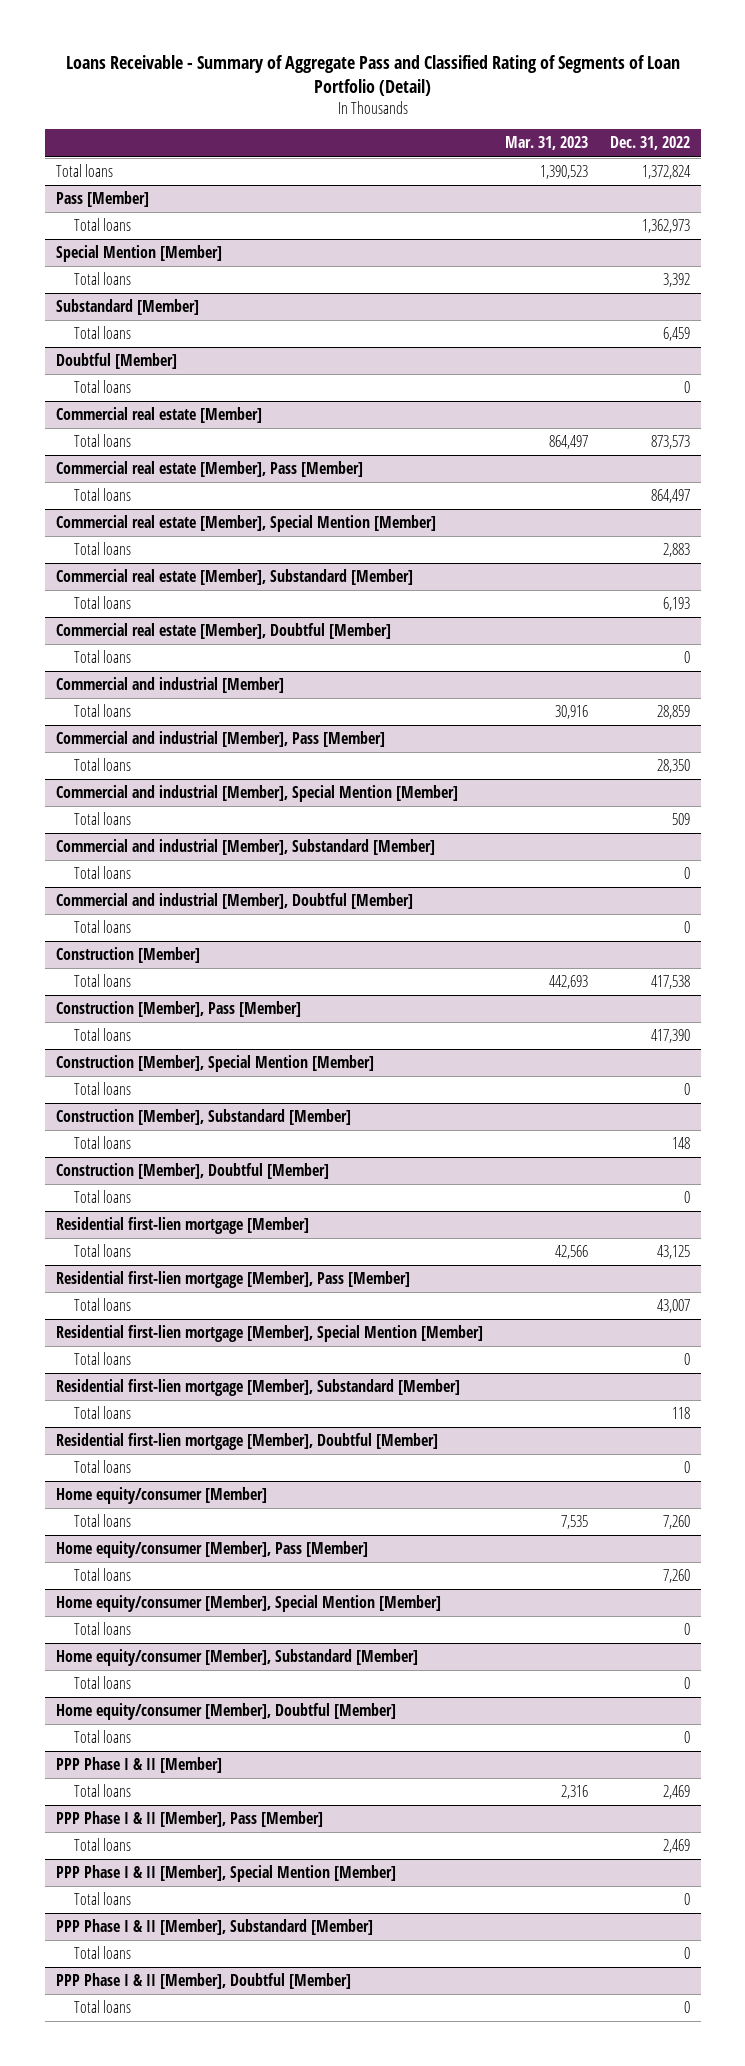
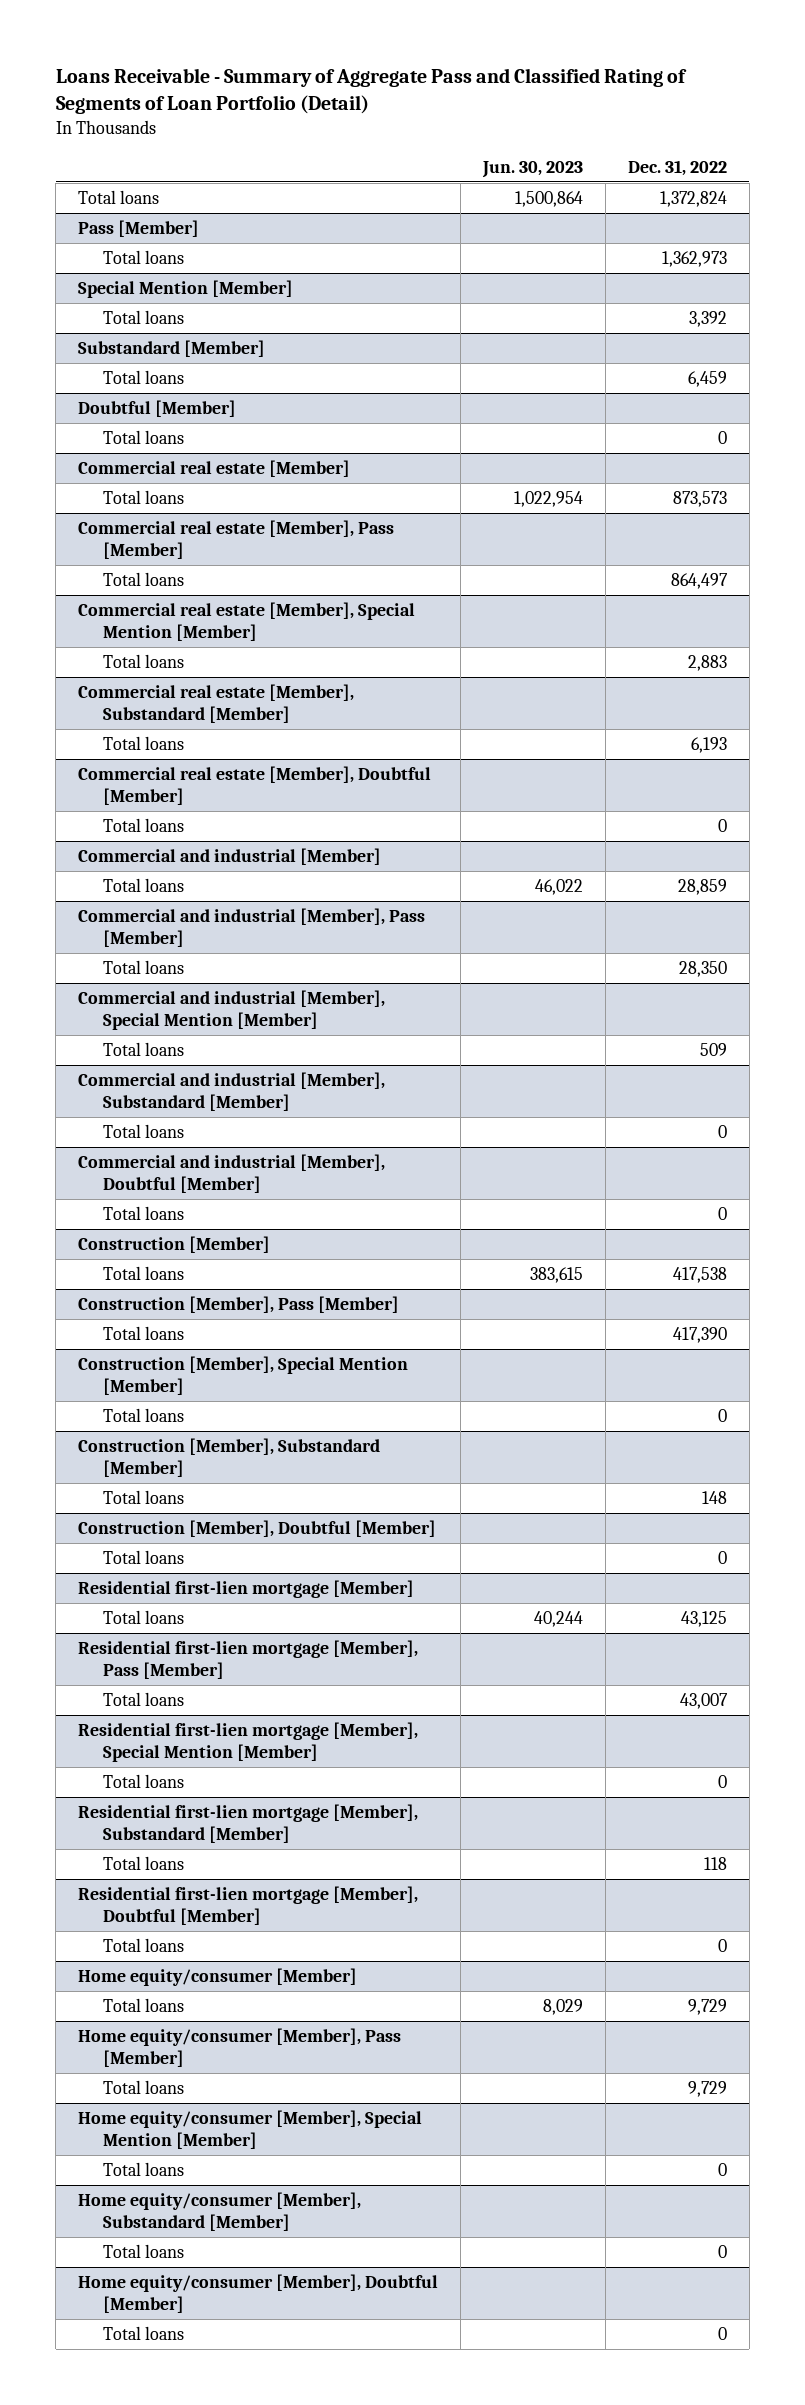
[504,136,588,151] Mar. 31, 2023 -> none
none -> [481,160,583,178] Jun. 30, 2023
[662,1515,690,1530] 7,260 -> [687,1998,727,2015] 9,729
[662,1569,690,1584] 7,260 -> [687,2080,727,2097] 9,729
[55,1757,222,1774] PPP Phase I & II [Member] -> none
[74,1784,132,1798] Total loans -> none
[55,1811,323,1828] PPP Phase I & II [Member], Pass [Member] -> none
[74,1838,132,1852] Total loans -> none
[55,1865,396,1883] PPP Phase I & II [Member], Special Mention [Member] -> none
[74,1892,132,1906] Total loans -> none
[55,1919,373,1936] PPP Phase I & II [Member], Substandard [Member] -> none
[74,1946,132,1960] Total loans -> none
[55,1973,351,1990] PPP Phase I & II [Member], Doubtful [Member] -> none
[74,2000,132,2014] Total loans -> none

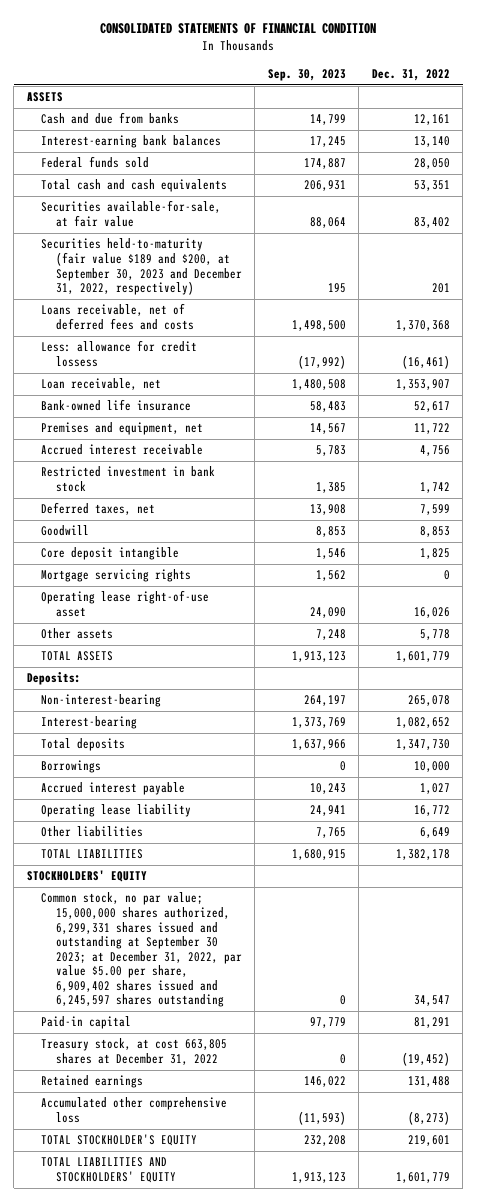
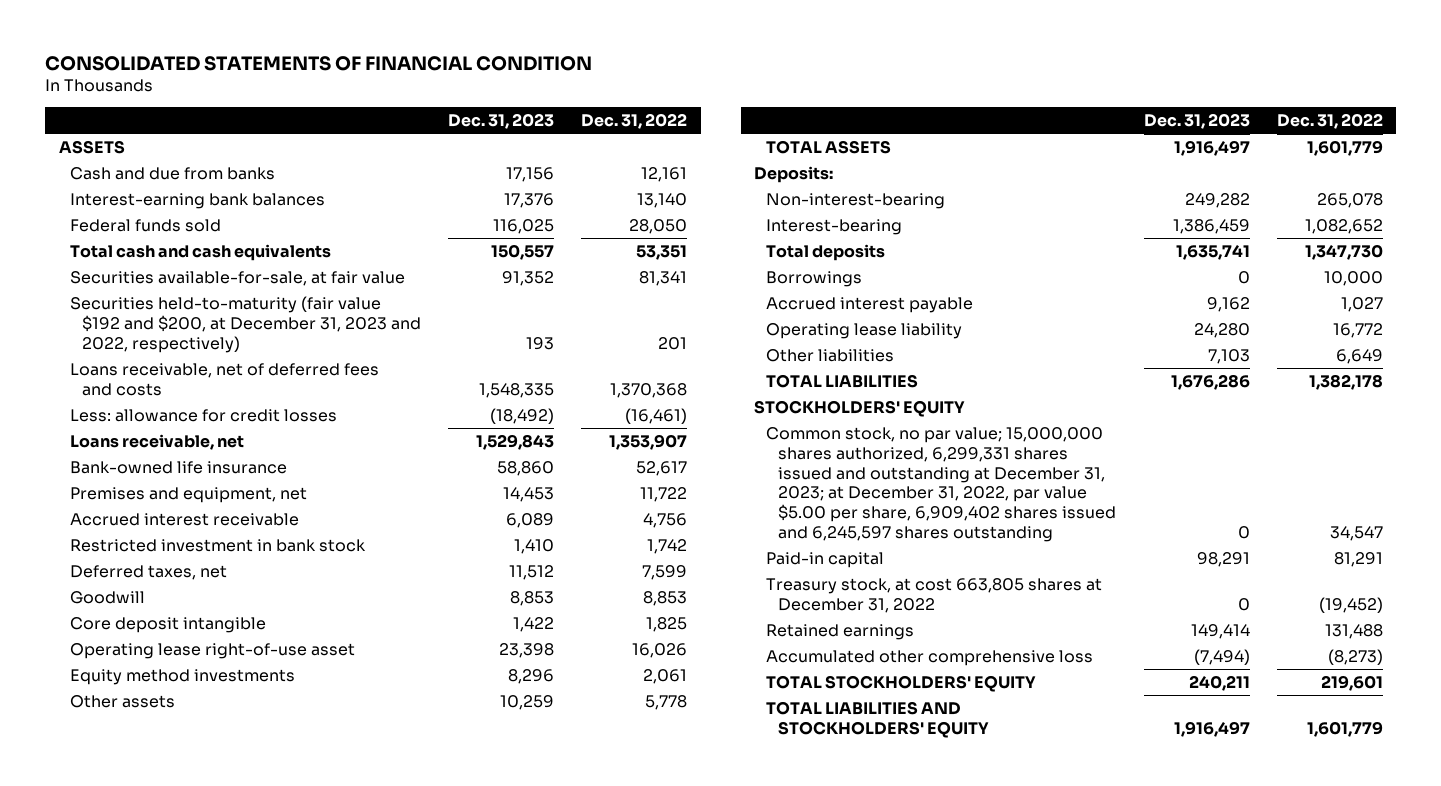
[267,68,346,81] Sep. 30, 2023 -> none
none -> [448,113,555,130] Dec. 31, 2023
[413,216,450,228] 83,402 -> [639,270,688,286] 81,341
[41,238,242,296] Securities held-to-maturity (fair value $189 and $200, at September 30, 2023 and December 31, 2022, respectively) -> [70,295,422,353] Securities held-to-maturity (fair value $192 and $200, at December 31, 2023 and 2022, respectively)
[41,340,198,367] Less: allowance for credit lossess -> [70,408,338,422] Less: allowance for credit losses
[41,378,162,391] Loan receivable, net -> [70,433,245,450] Loans receivable, net
[41,569,192,583] Mortgage servicing rights -> none
none -> [70,668,296,685] Equity method investments
[41,892,242,1008] Common stock, no par value; 15,000,000 shares authorized, 6,299,331 shares issued and outstanding at September 30 2023; at December 31, 2022, par value $5.00 per share, 6,909,402 shares issued and 6,245,597 shares outstanding -> [765,426,1116,543] Common stock, no par value; 15,000,000 shares authorized, 6,299,331 shares issued and outstanding at December 31, 2023; at December 31, 2022, par value $5.00 per share, 6,909,402 shares issued and 6,245,597 shares outstanding
[41,1134,198,1147] TOTAL STOCKHOLDER'S EQUITY -> [765,674,1036,692] TOTAL STOCKHOLDERS' EQUITY

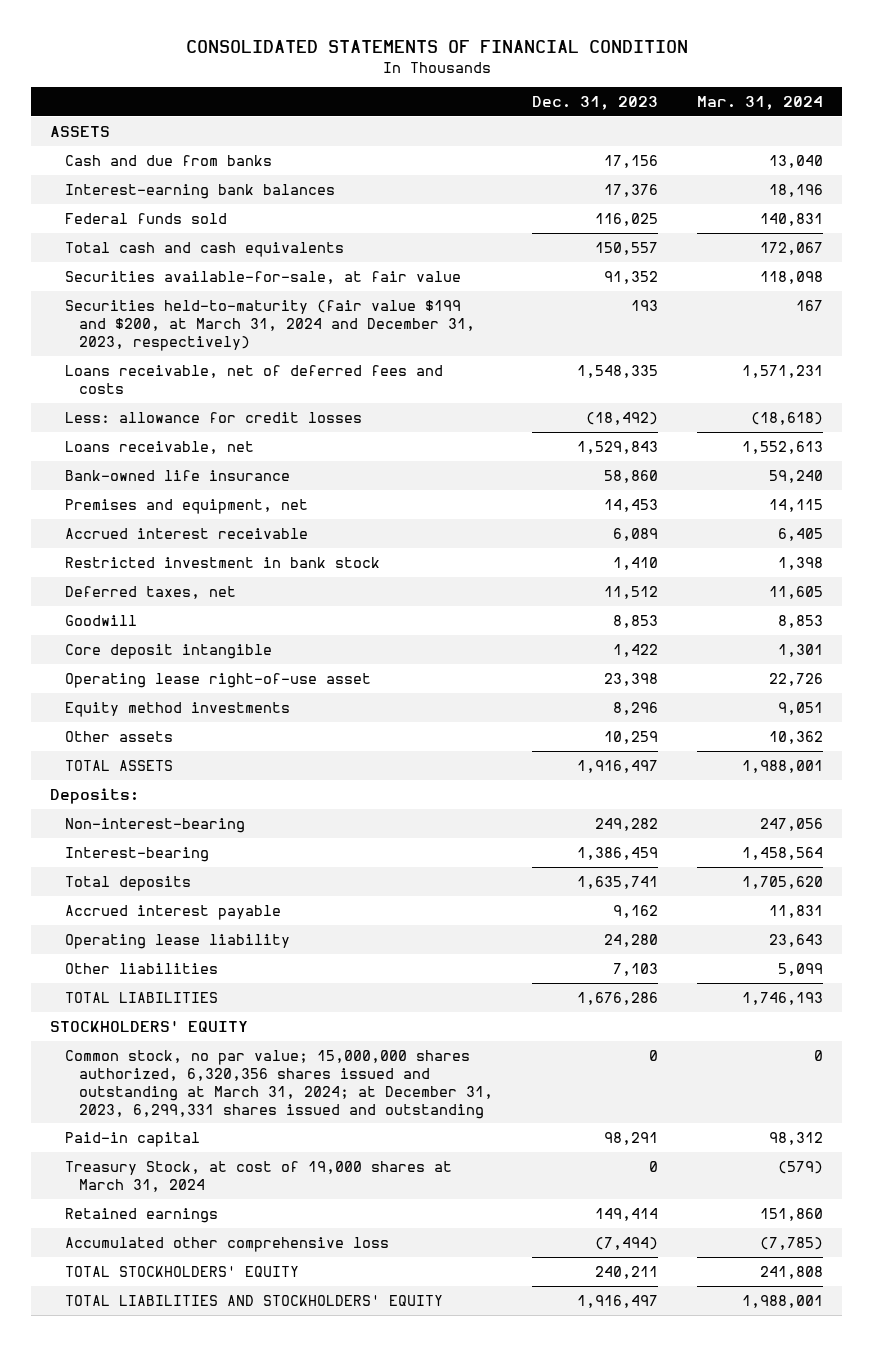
[581,113,688,130] Dec. 31, 2022 -> none
none -> [696,95,823,110] Mar. 31, 2024
[70,295,422,353] Securities held-to-maturity (fair value $192 and $200, at December 31, 2023 and 2022, respectively) -> [64,299,475,351] Securities held-to-maturity (fair value $199 and $200, at March 31, 2024 and December 31, 2023, respectively)
[765,270,862,287] Borrowings -> none
[765,426,1116,543] Common stock, no par value; 15,000,000 shares authorized, 6,299,331 shares issued and outstanding at December 31, 2023; at December 31, 2022, par value $5.00 per share, 6,909,402 shares issued and 6,245,597 shares outstanding -> [64,1049,493,1119] Common stock, no par value; 15,000,000 shares authorized, 6,320,356 shares issued and outstanding at March 31, 2024; at December 31, 2023, 6,299,331 shares issued and outstanding
[765,577,1102,613] Treasury stock, at cost 663,805 shares at December 31, 2022 -> [64,1160,452,1192] Treasury Stock, at cost of 19,000 shares at March 31, 2024

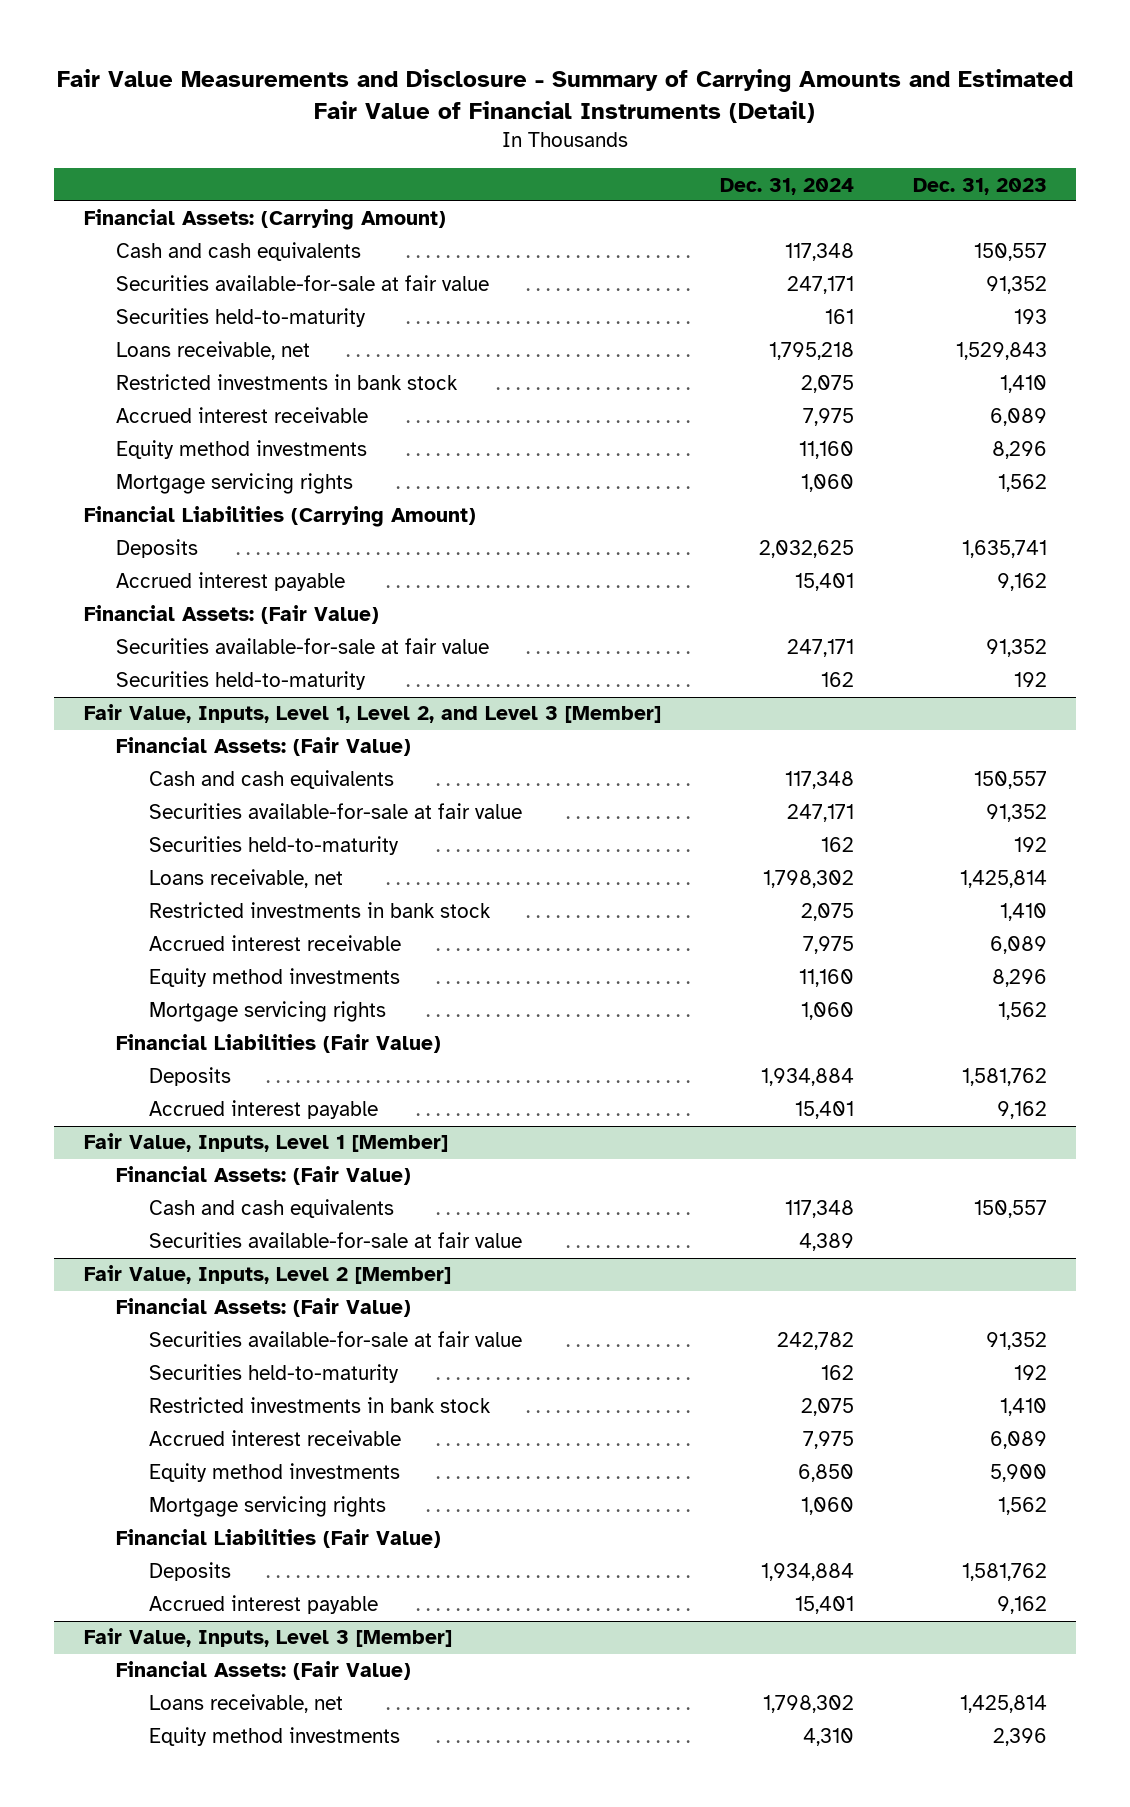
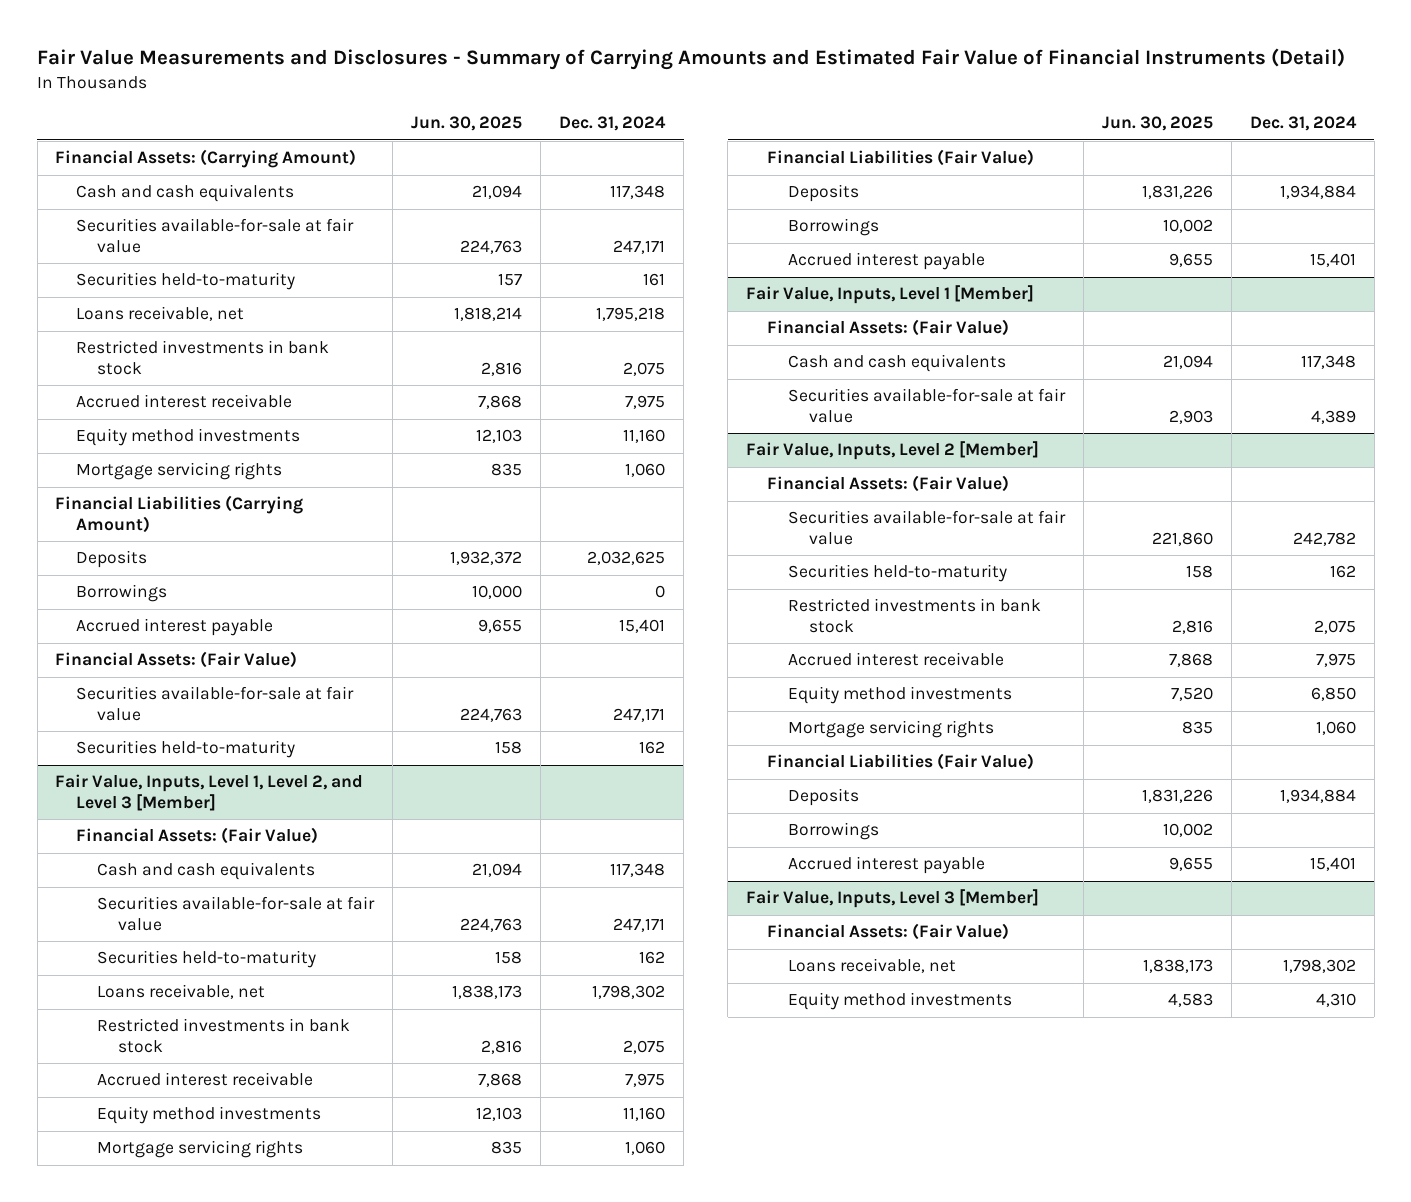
[57,68,1074,124] Fair Value Measurements and Disclosure - Summary of Carrying Amounts and Estimated Fair Value of Financial Instruments (Detail) -> [37,48,1346,71] Fair Value Measurements and Disclosures - Summary of Carrying Amounts and Estimated Fair Value of Financial Instruments (Detail)
[912,177,1047,195] Dec. 31, 2023 -> none
none -> [411,116,523,132] Jun. 30, 2025
none -> [76,584,168,603] Borrowings
none -> [788,218,880,237] Borrowings
none -> [788,822,880,841] Borrowings

